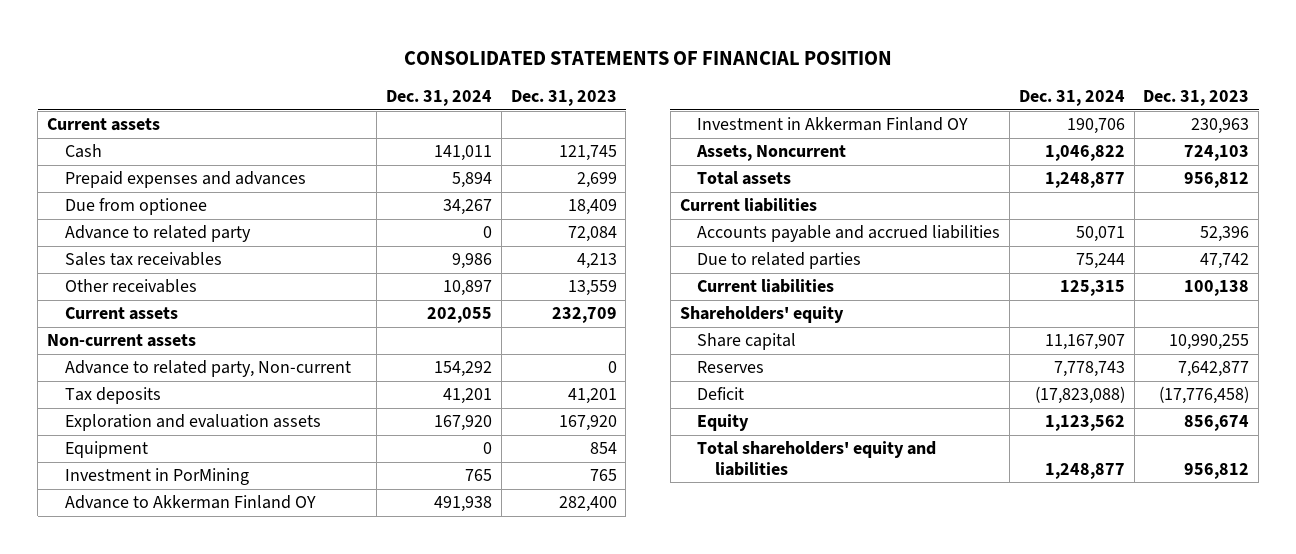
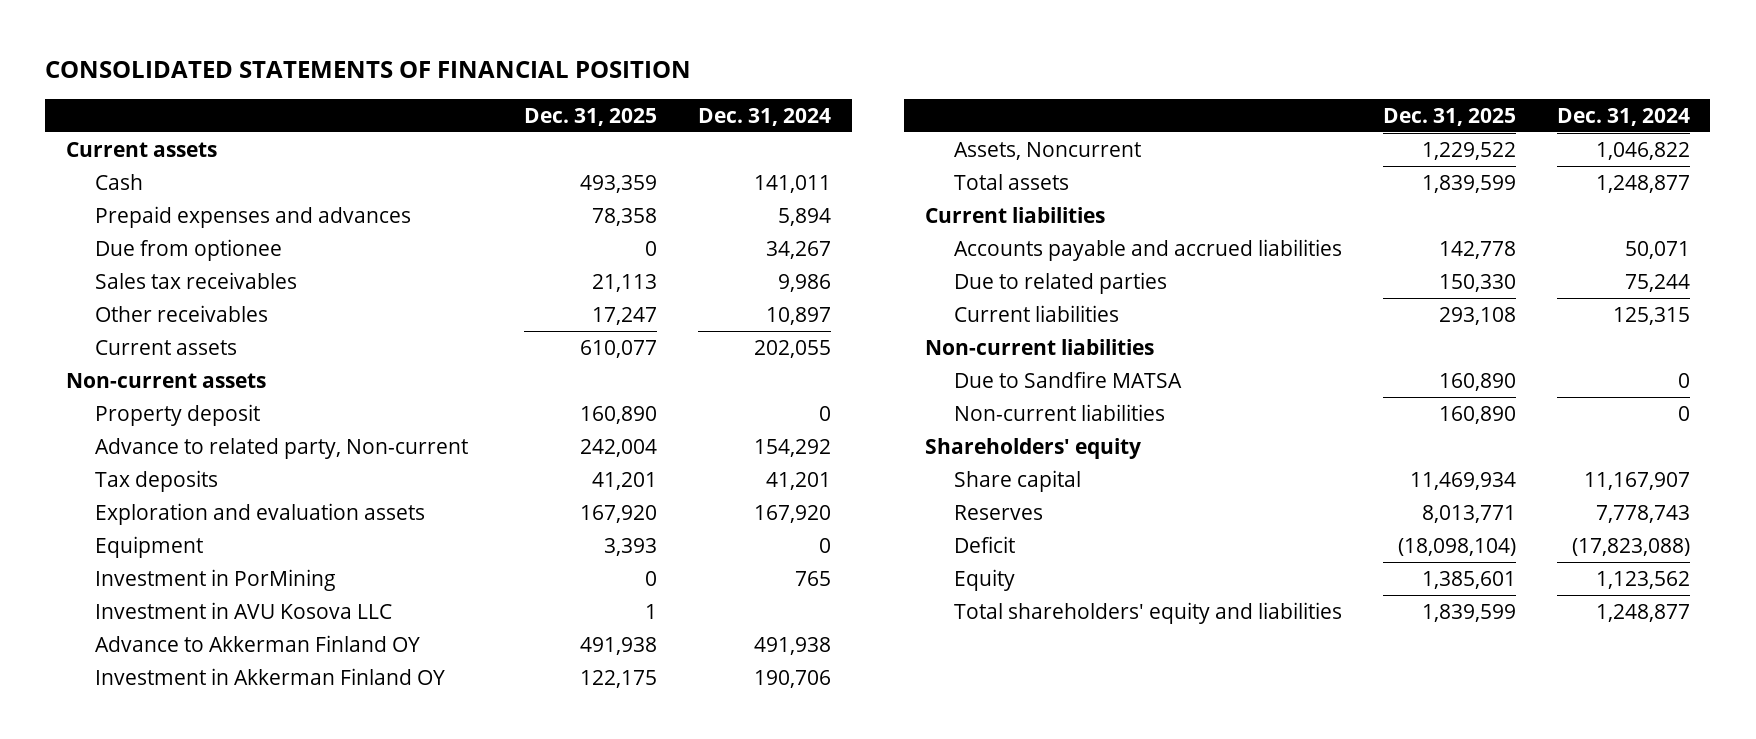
[510,90,617,107] Dec. 31, 2023 -> none
none -> [524,107,658,126] Dec. 31, 2025
[64,225,251,243] Advance to related party -> none
none -> [95,403,261,426] Property deposit
none -> [95,601,393,619] Investment in AVU Kosova LLC
none -> [924,338,1154,355] Non-current liabilities
none -> [954,370,1183,388] Due to Sandfire MATSA
none -> [954,403,1166,421] Non-current liabilities

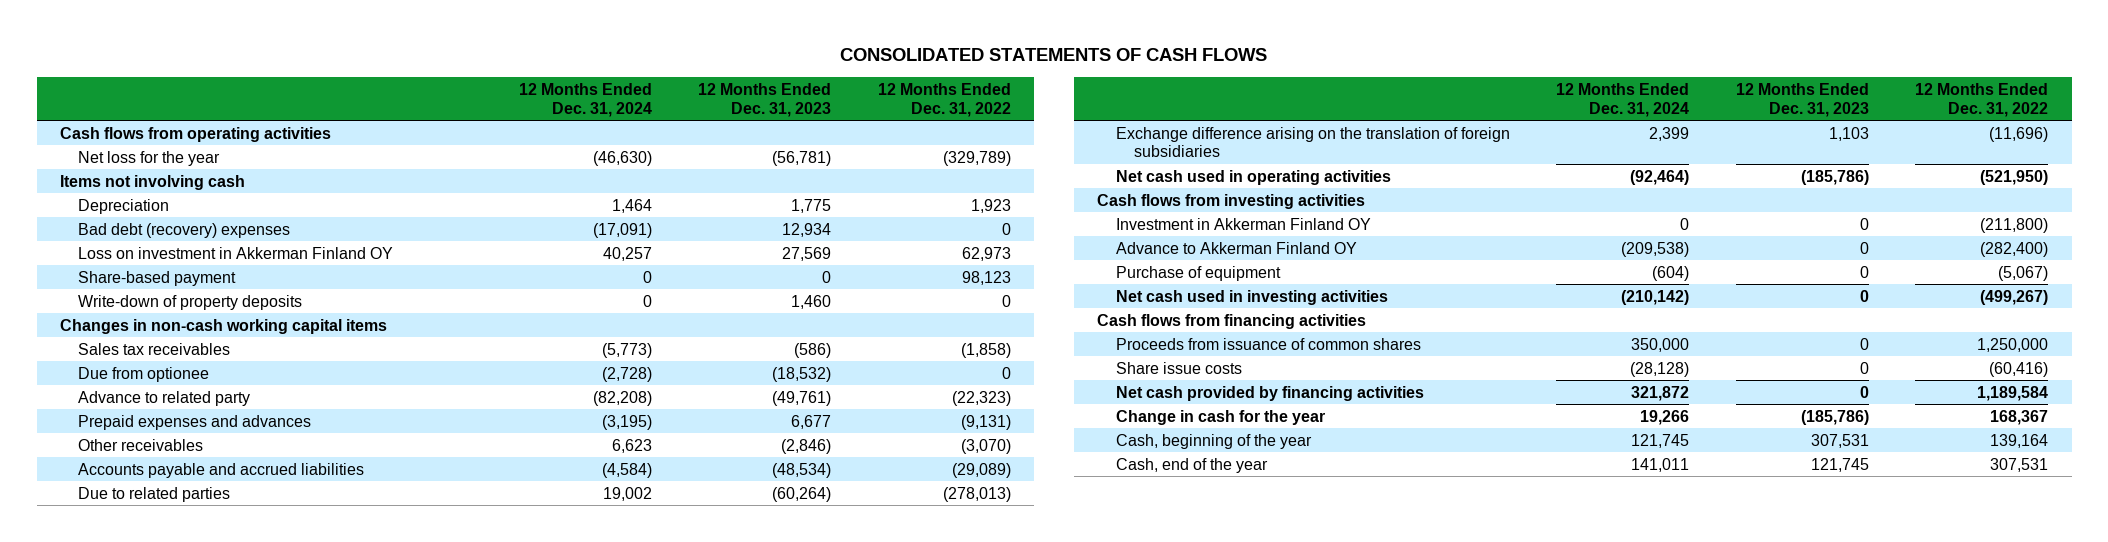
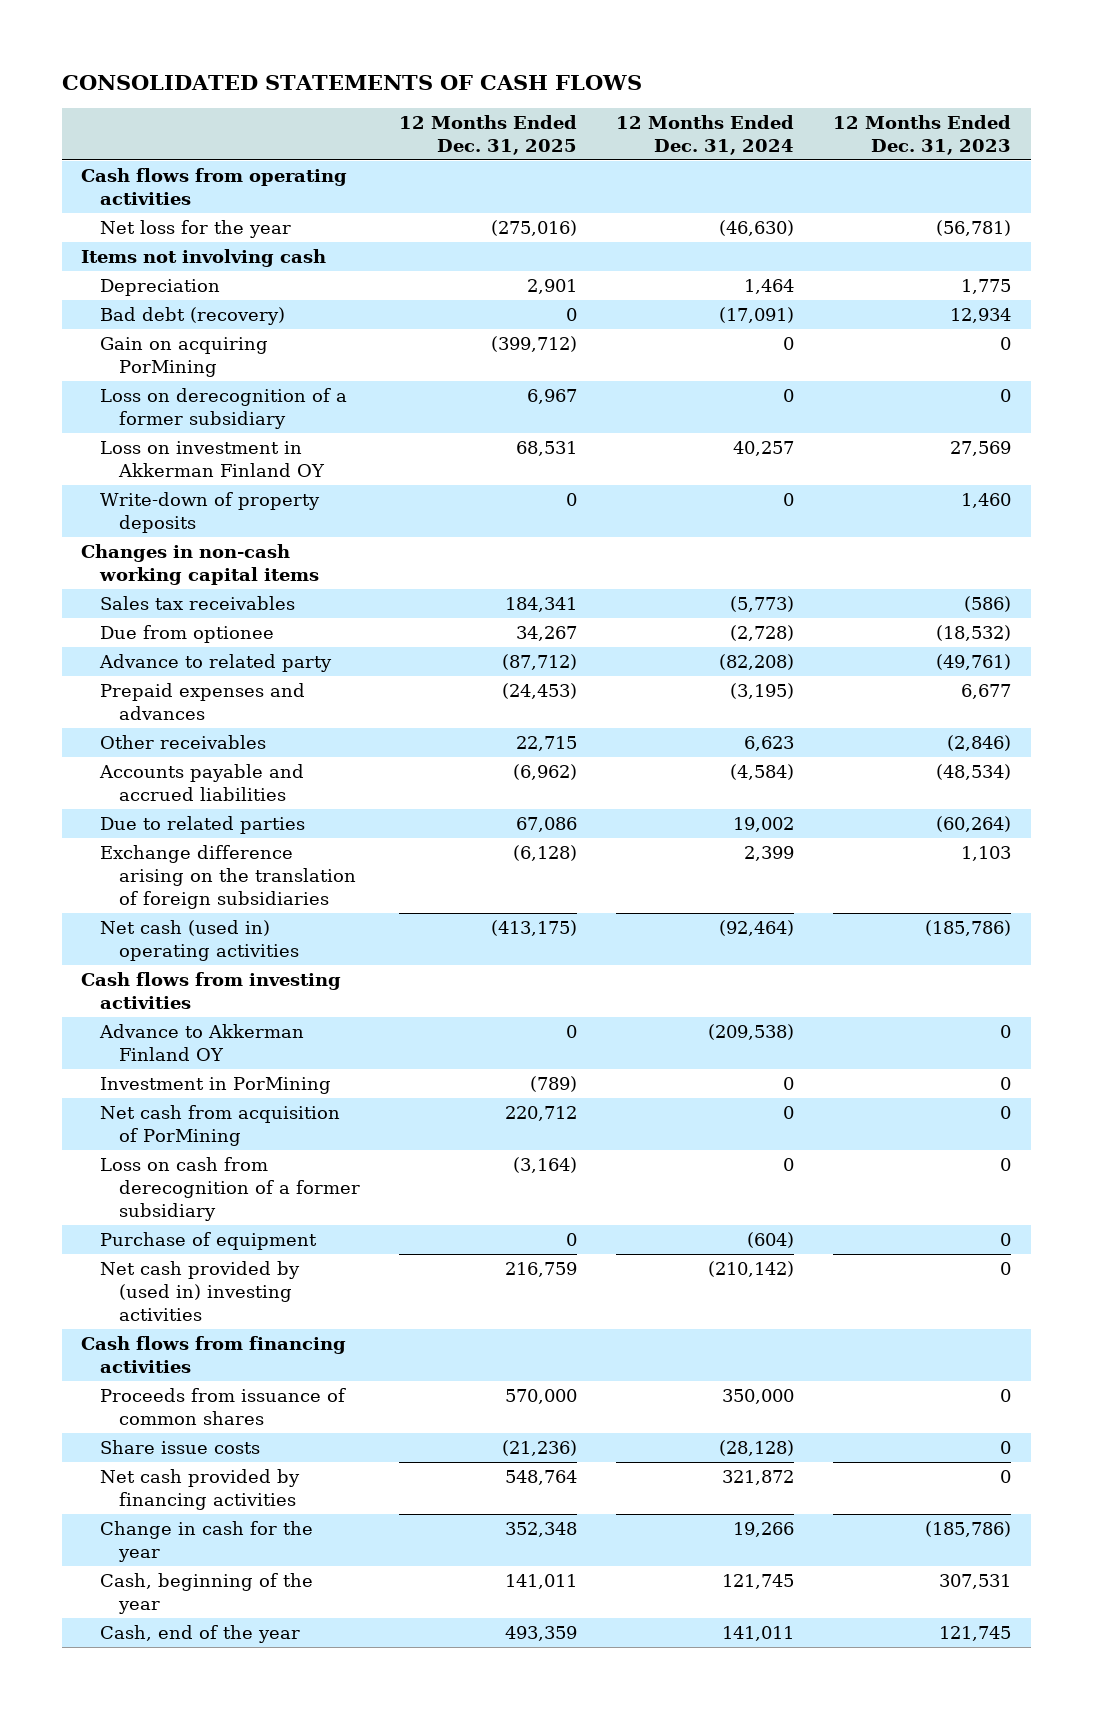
[877,82,1011,117] 12 Months Ended Dec. 31, 2022 -> none
none -> [398,114,577,155] 12 Months Ended Dec. 31, 2025
[78,222,291,238] Bad debt (recovery) expenses -> [100,306,286,325] Bad debt (recovery)
none -> [100,336,269,377] Gain on acquiring PorMining
none -> [100,387,348,429] Loss on derecognition of a former subsidiary
[78,270,237,286] Share-based payment -> none
[1115,169,1391,185] Net cash used in operating activities -> [100,919,299,961] Net cash (used in) operating activities
[1115,217,1371,230] Investment in Akkerman Finland OY -> none
none -> [100,1076,332,1094] Investment in PorMining
none -> [100,1104,341,1146] Net cash from acquisition of PorMining
none -> [100,1156,360,1221] Loss on cash from derecognition of a former subsidiary
[1115,289,1388,305] Net cash used in investing activities -> [100,1260,301,1321] Net cash provided by (used in) investing activities

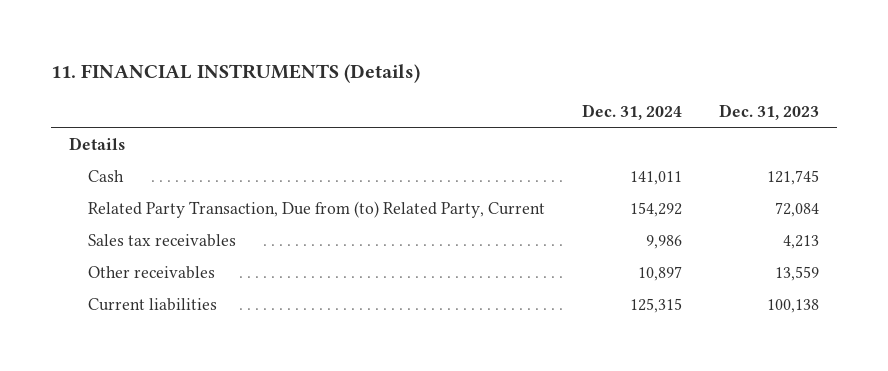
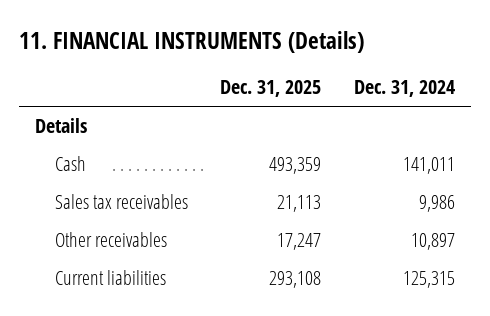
[718,104,819,121] Dec. 31, 2023 -> none
none -> [220,80,322,98] Dec. 31, 2025
[87,200,545,218] Related Party Transaction, Due from (to) Related Party, Current -> none

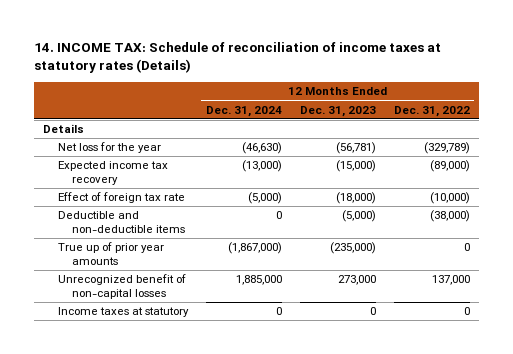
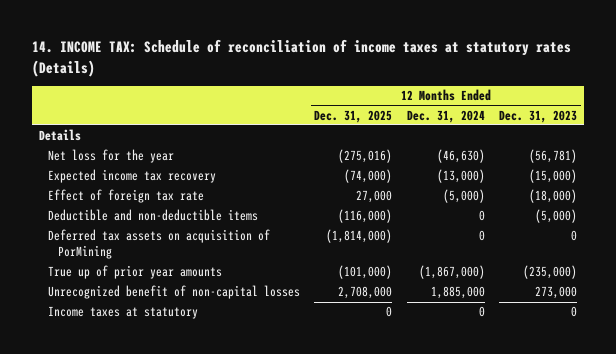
[393,105,470,117] Dec. 31, 2022 -> none
none -> [314,109,393,123] Dec. 31, 2025
none -> [48,229,271,260] Deferred tax assets on acquisition of PorMining

